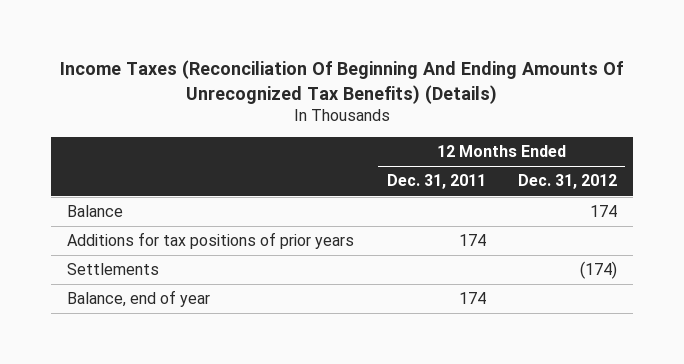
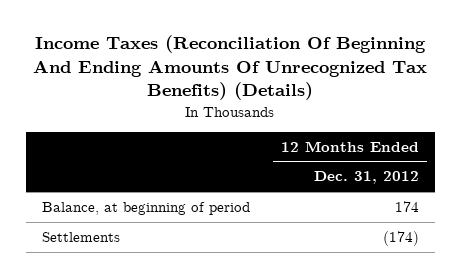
[386,174,486,190] Dec. 31, 2011 -> none
[67,232,355,250] Additions for tax positions of prior years -> none
[67,205,124,218] Balance -> [41,202,250,216] Balance, at beginning of period
[67,290,211,308] Balance, end of year -> none

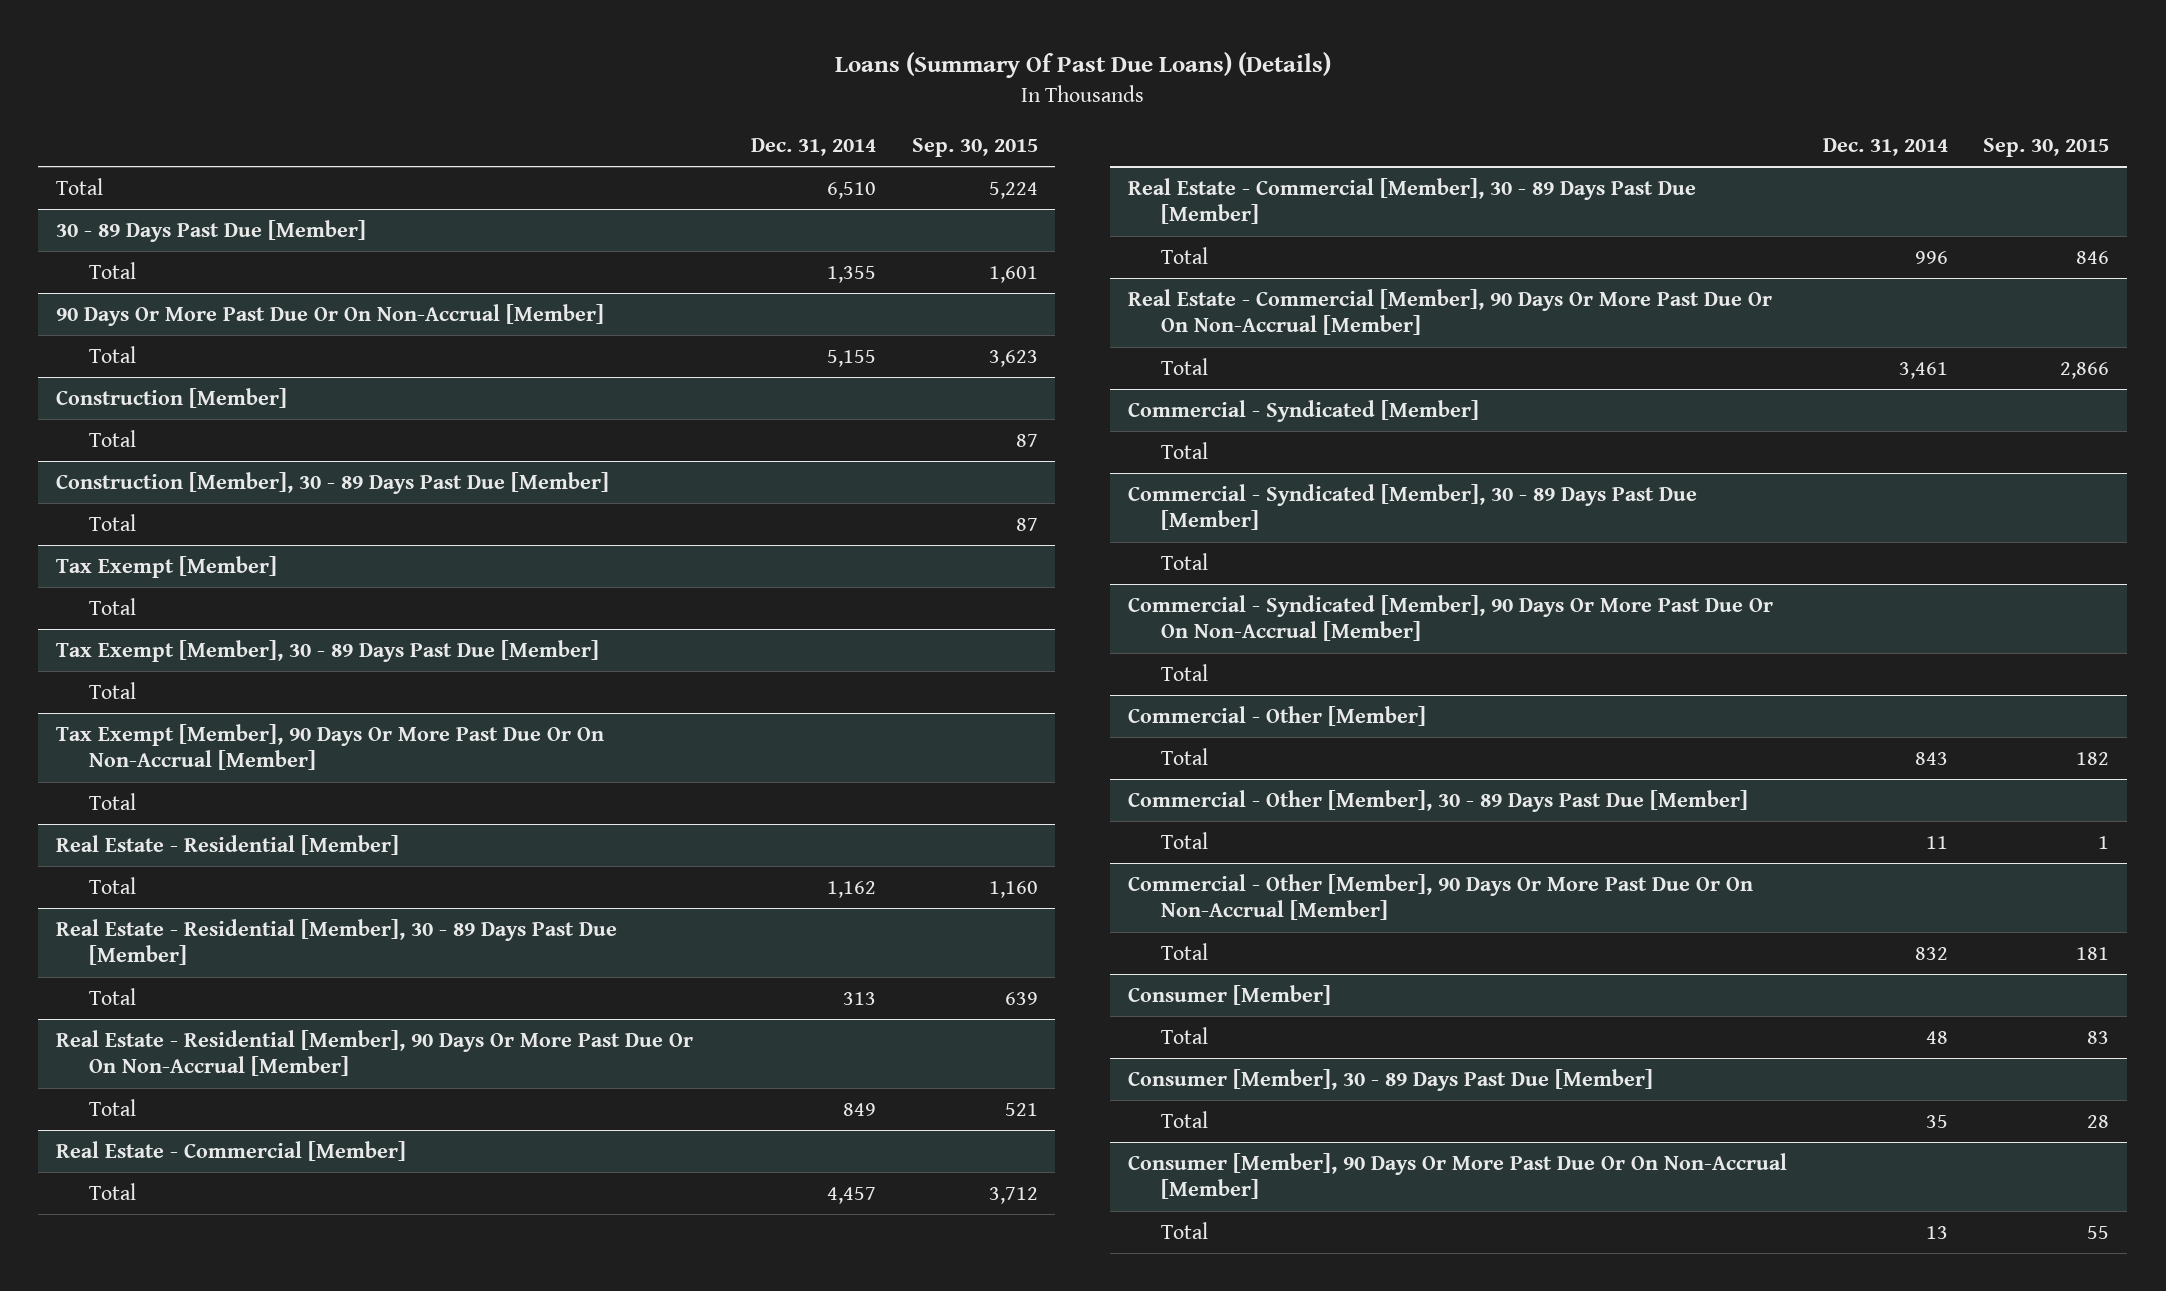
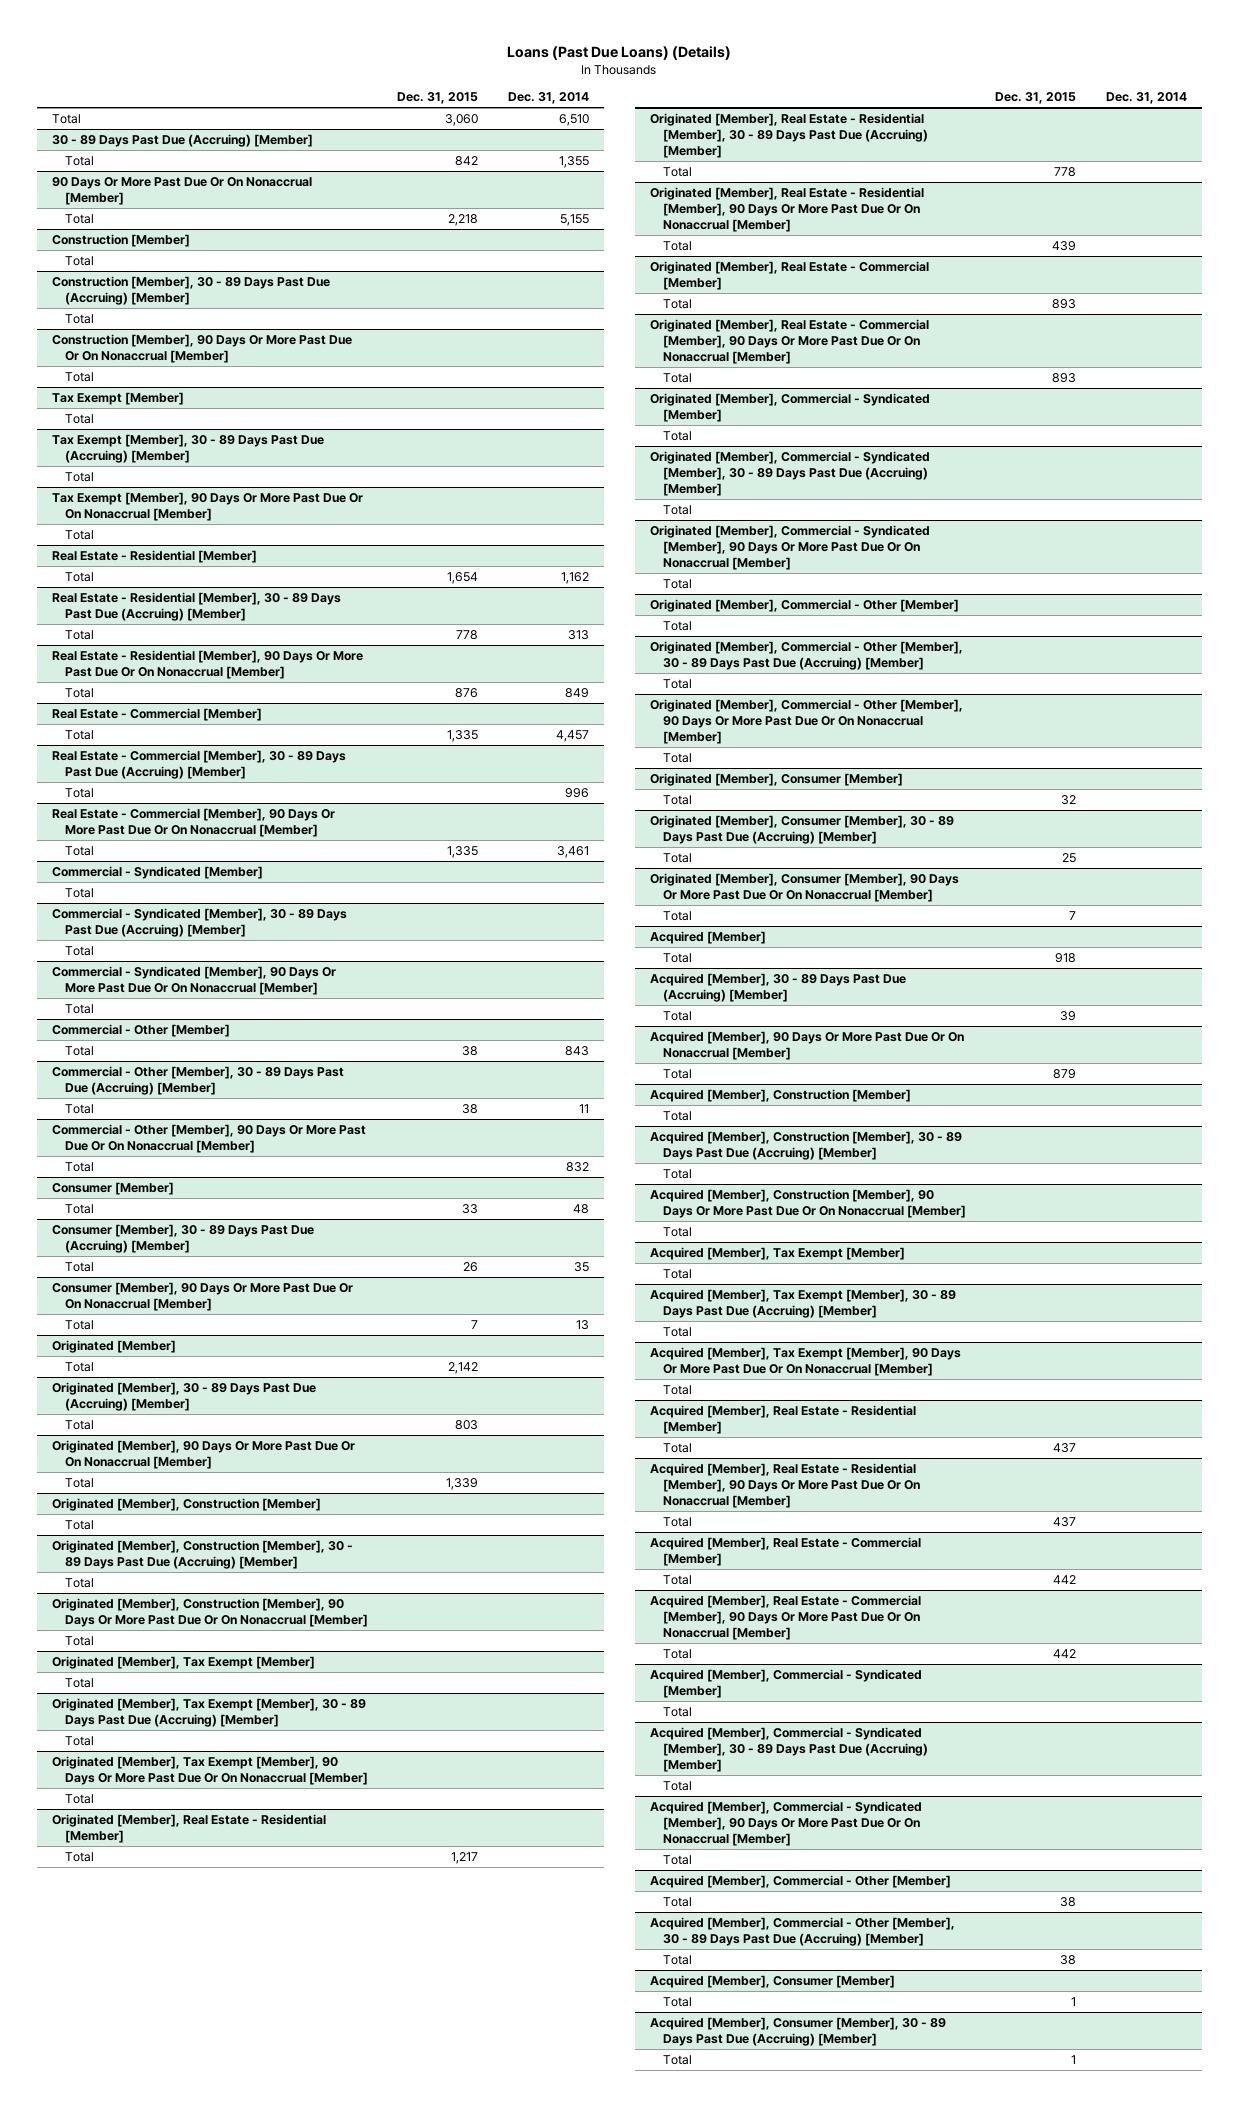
[834,52,1331,79] Loans (Summary Of Past Due Loans) (Details) -> [507,45,732,60] Loans (Past Due Loans) (Details)
[911,137,1038,157] Sep. 30, 2015 -> none
none -> [397,92,479,105] Dec. 31, 2015
[56,219,367,242] 30 - 89 Days Past Due [Member] -> [52,133,314,147] 30 - 89 Days Past Due (Accruing) [Member]
[56,303,605,326] 90 Days Or More Past Due Or On Non-Accrual [Member] -> [52,176,313,205] 90 Days Or More Past Due Or On Nonaccrual [Member]
[56,471,610,494] Construction [Member], 30 - 89 Days Past Due [Member] -> [52,275,331,305] Construction [Member], 30 - 89 Days Past Due (Accruing) [Member]
none -> [52,333,353,363] Construction [Member], 90 Days Or More Past Due Or On Nonaccrual [Member]
none -> [64,371,94,382] Total
[56,639,600,662] Tax Exempt [Member], 30 - 89 Days Past Due [Member] -> [52,433,325,463] Tax Exempt [Member], 30 - 89 Days Past Due (Accruing) [Member]
[56,723,605,771] Tax Exempt [Member], 90 Days Or More Past Due Or On Non-Accrual [Member] -> [52,491,364,521] Tax Exempt [Member], 90 Days Or More Past Due Or On Nonaccrual [Member]
[56,918,618,966] Real Estate - Residential [Member], 30 - 89 Days Past Due [Member] -> [52,591,342,621] Real Estate - Residential [Member], 30 - 89 Days Past Due (Accruing) [Member]
[56,1029,694,1077] Real Estate - Residential [Member], 90 Days Or More Past Due Or On Non-Accrual [Member] -> [52,649,364,679] Real Estate - Residential [Member], 90 Days Or More Past Due Or On Nonaccrual [Member]
[1127,177,1696,225] Real Estate - Commercial [Member], 30 - 89 Days Past Due [Member] -> [52,749,347,779] Real Estate - Commercial [Member], 30 - 89 Days Past Due (Accruing) [Member]
[1127,288,1772,336] Real Estate - Commercial [Member], 90 Days Or More Past Due Or On Non-Accrual [Member] -> [52,807,336,837] Real Estate - Commercial [Member], 90 Days Or More Past Due Or On Nonaccrual [Member]
[1127,483,1697,531] Commercial - Syndicated [Member], 30 - 89 Days Past Due [Member] -> [52,907,348,937] Commercial - Syndicated [Member], 30 - 89 Days Past Due (Accruing) [Member]
[1127,594,1773,642] Commercial - Syndicated [Member], 90 Days Or More Past Due Or On Non-Accrual [Member] -> [52,965,337,995] Commercial - Syndicated [Member], 90 Days Or More Past Due Or On Nonaccrual [Member]
[1127,789,1748,812] Commercial - Other [Member], 30 - 89 Days Past Due [Member] -> [52,1065,345,1095] Commercial - Other [Member], 30 - 89 Days Past Due (Accruing) [Member]
[1127,873,1753,921] Commercial - Other [Member], 90 Days Or More Past Due Or On Non-Accrual [Member] -> [52,1123,367,1153] Commercial - Other [Member], 90 Days Or More Past Due Or On Nonaccrual [Member]
[1127,1068,1653,1091] Consumer [Member], 30 - 89 Days Past Due [Member] -> [52,1223,315,1253] Consumer [Member], 30 - 89 Days Past Due (Accruing) [Member]
[1127,1152,1787,1200] Consumer [Member], 90 Days Or More Past Due Or On Non-Accrual [Member] -> [52,1281,354,1311] Consumer [Member], 90 Days Or More Past Due Or On Nonaccrual [Member]
none -> [52,1339,177,1353] Originated [Member]
none -> [64,1361,94,1372] Total
none -> [52,1381,317,1411] Originated [Member], 30 - 89 Days Past Due (Accruing) [Member]
none -> [64,1419,94,1430] Total
none -> [52,1439,356,1469] Originated [Member], 90 Days Or More Past Due Or On Nonaccrual [Member]
none -> [64,1477,94,1488] Total
none -> [52,1497,322,1511] Originated [Member], Construction [Member]
none -> [64,1519,94,1530] Total
none -> [52,1539,354,1569] Originated [Member], Construction [Member], 30 - 89 Days Past Due (Accruing) [Member]
none -> [64,1577,94,1588] Total
none -> [52,1597,368,1627] Originated [Member], Construction [Member], 90 Days Or More Past Due Or On Nonaccrual [Member]
none -> [64,1635,94,1646] Total
none -> [52,1655,316,1669] Originated [Member], Tax Exempt [Member]
none -> [64,1677,94,1688] Total
none -> [52,1697,367,1727] Originated [Member], Tax Exempt [Member], 30 - 89 Days Past Due (Accruing) [Member]
none -> [64,1735,94,1746] Total
none -> [52,1755,368,1785] Originated [Member], Tax Exempt [Member], 90 Days Or More Past Due Or On Nonaccrual [Member]
none -> [64,1793,94,1804] Total
none -> [52,1813,327,1843] Originated [Member], Real Estate - Residential [Member]
none -> [64,1851,94,1862] Total
none -> [650,112,928,158] Originated [Member], Real Estate - Residential [Member], 30 - 89 Days Past Due (Accruing) [Member]
none -> [662,166,692,177] Total
none -> [650,186,925,232] Originated [Member], Real Estate - Residential [Member], 90 Days Or More Past Due Or On Nonaccrual [Member]
none -> [662,240,692,251] Total
none -> [650,260,930,290] Originated [Member], Real Estate - Commercial [Member]
none -> [662,298,692,309] Total
none -> [650,318,930,364] Originated [Member], Real Estate - Commercial [Member], 90 Days Or More Past Due Or On Nonaccrual [Member]
none -> [662,372,692,383] Total
none -> [650,392,931,422] Originated [Member], Commercial - Syndicated [Member]
none -> [662,430,692,441] Total
none -> [650,450,931,496] Originated [Member], Commercial - Syndicated [Member], 30 - 89 Days Past Due (Accruing) [Member]
none -> [662,504,692,515] Total
none -> [650,524,931,570] Originated [Member], Commercial - Syndicated [Member], 90 Days Or More Past Due Or On Nonaccrual [Member]
none -> [662,578,692,589] Total
none -> [650,598,960,612] Originated [Member], Commercial - Other [Member]
none -> [662,620,692,631] Total
none -> [650,640,964,670] Originated [Member], Commercial - Other [Member], 30 - 89 Days Past Due (Accruing) [Member]
none -> [662,678,692,689] Total
none -> [650,698,964,744] Originated [Member], Commercial - Other [Member], 90 Days Or More Past Due Or On Nonaccrual [Member]
none -> [662,752,692,763] Total
none -> [650,772,904,786] Originated [Member], Consumer [Member]
none -> [662,794,692,805] Total
none -> [650,814,955,844] Originated [Member], Consumer [Member], 30 - 89 Days Past Due (Accruing) [Member]
none -> [662,852,692,863] Total
none -> [650,872,960,902] Originated [Member], Consumer [Member], 90 Days Or More Past Due Or On Nonaccrual [Member]
none -> [662,910,692,921] Total
none -> [650,930,767,944] Acquired [Member]
none -> [662,952,692,963] Total
none -> [650,972,907,1002] Acquired [Member], 30 - 89 Days Past Due (Accruing) [Member]
none -> [662,1010,692,1021] Total
none -> [650,1030,965,1060] Acquired [Member], 90 Days Or More Past Due Or On Nonaccrual [Member]
none -> [662,1068,692,1079] Total
none -> [650,1088,912,1102] Acquired [Member], Construction [Member]
none -> [662,1110,692,1121] Total
none -> [650,1130,963,1160] Acquired [Member], Construction [Member], 30 - 89 Days Past Due (Accruing) [Member]
none -> [662,1168,692,1179] Total
none -> [650,1188,966,1218] Acquired [Member], Construction [Member], 90 Days Or More Past Due Or On Nonaccrual [Member]
none -> [662,1226,692,1237] Total
none -> [650,1246,906,1260] Acquired [Member], Tax Exempt [Member]
none -> [662,1268,692,1279] Total
none -> [650,1288,957,1318] Acquired [Member], Tax Exempt [Member], 30 - 89 Days Past Due (Accruing) [Member]
none -> [662,1326,692,1337] Total
none -> [650,1346,962,1376] Acquired [Member], Tax Exempt [Member], 90 Days Or More Past Due Or On Nonaccrual [Member]
none -> [662,1384,692,1395] Total
none -> [650,1404,917,1434] Acquired [Member], Real Estate - Residential [Member]
none -> [662,1442,692,1453] Total
none -> [650,1462,920,1508] Acquired [Member], Real Estate - Residential [Member], 90 Days Or More Past Due Or On Nonaccrual [Member]
none -> [662,1516,692,1527] Total
none -> [650,1536,922,1566] Acquired [Member], Real Estate - Commercial [Member]
none -> [662,1574,692,1585] Total
none -> [650,1594,922,1640] Acquired [Member], Real Estate - Commercial [Member], 90 Days Or More Past Due Or On Nonaccrual [Member]
none -> [662,1648,692,1659] Total
none -> [650,1668,923,1698] Acquired [Member], Commercial - Syndicated [Member]
none -> [662,1706,692,1717] Total
none -> [650,1726,928,1772] Acquired [Member], Commercial - Syndicated [Member], 30 - 89 Days Past Due (Accruing) [Member]
none -> [662,1780,692,1791] Total
none -> [650,1800,923,1846] Acquired [Member], Commercial - Syndicated [Member], 90 Days Or More Past Due Or On Nonaccrual [Member]
none -> [662,1854,692,1865] Total
none -> [650,1874,952,1888] Acquired [Member], Commercial - Other [Member]
none -> [662,1896,692,1907] Total
none -> [650,1916,956,1946] Acquired [Member], Commercial - Other [Member], 30 - 89 Days Past Due (Accruing) [Member]
none -> [662,1954,692,1965] Total
none -> [650,1974,896,1988] Acquired [Member], Consumer [Member]
none -> [662,1996,692,2007] Total
none -> [650,2016,947,2046] Acquired [Member], Consumer [Member], 30 - 89 Days Past Due (Accruing) [Member]
none -> [662,2054,692,2065] Total

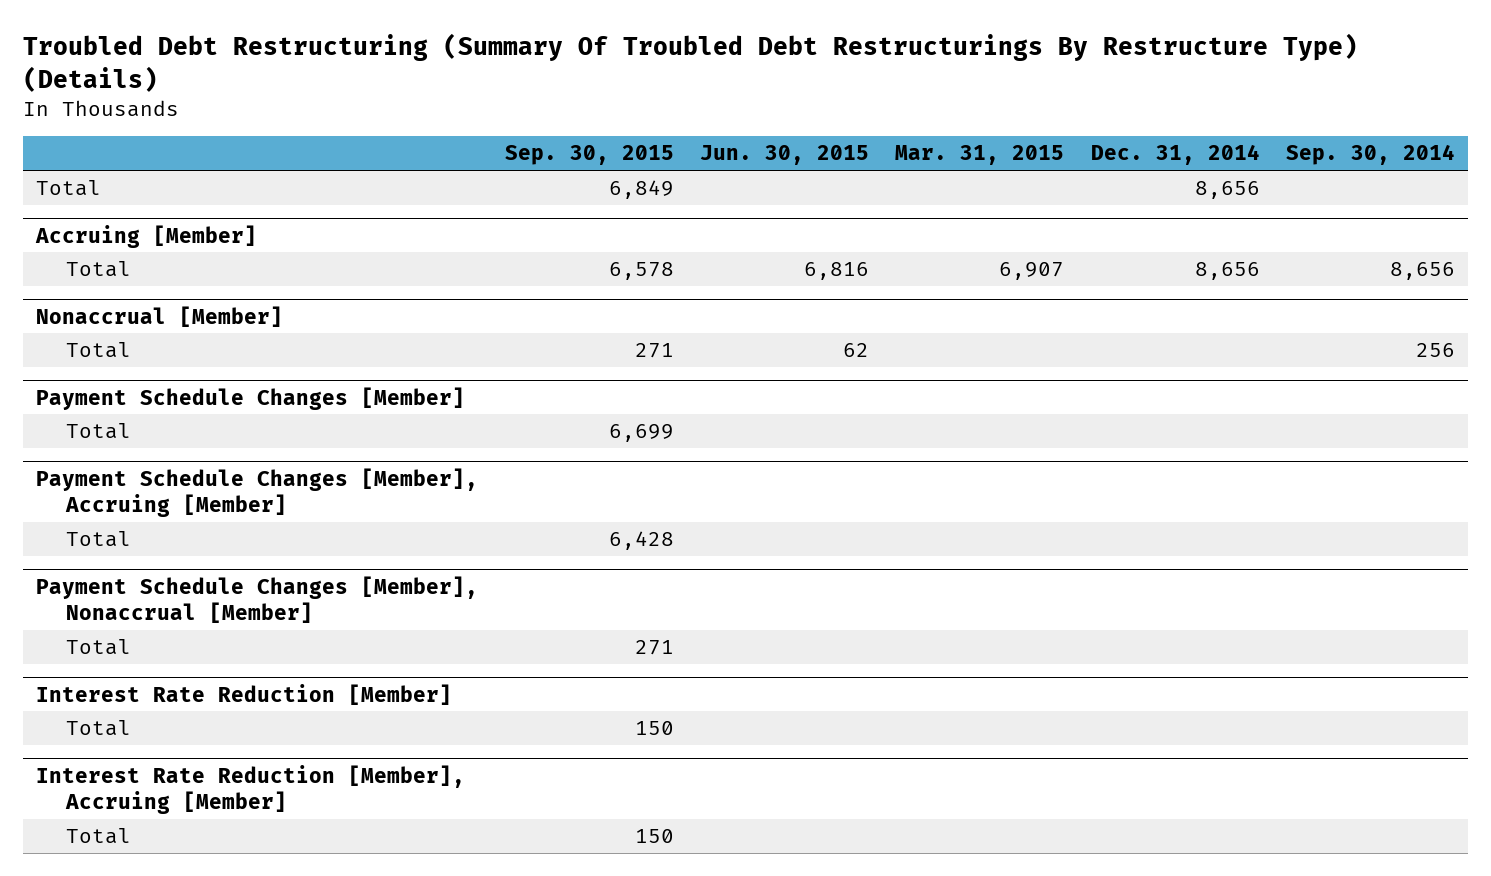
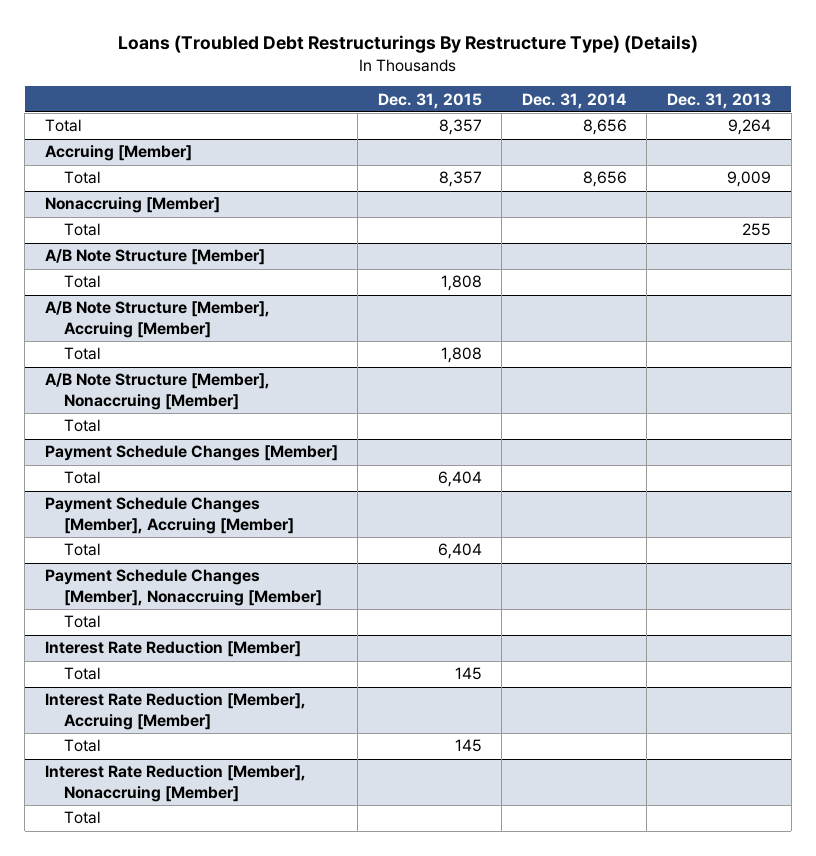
[23,33,1359,92] Troubled Debt Restructuring (Summary Of Troubled Debt Restructurings By Restructure Type) (Details) -> [117,35,698,54] Loans (Troubled Debt Restructurings By Restructure Type) (Details)
[504,145,674,166] Sep. 30, 2015 -> none
[699,145,869,166] Jun. 30, 2015 -> none
[895,145,1065,166] Mar. 31, 2015 -> none
[1285,144,1455,166] Sep. 30, 2014 -> none
none -> [377,92,482,109] Dec. 31, 2015
none -> [666,92,771,109] Dec. 31, 2013
[36,305,284,327] Nonaccrual [Member] -> [44,197,220,214] Nonaccruing [Member]
none -> [44,249,265,266] A/B Note Structure [Member]
none -> [63,275,100,289] Total
none -> [44,301,270,338] A/B Note Structure [Member], Accruing [Member]
none -> [63,347,100,361] Total
none -> [44,373,270,410] A/B Note Structure [Member], Nonaccruing [Member]
none -> [63,419,100,433] Total
[36,575,479,624] Payment Schedule Changes [Member], Nonaccrual [Member] -> [44,569,322,606] Payment Schedule Changes [Member], Nonaccruing [Member]
none -> [44,765,306,802] Interest Rate Reduction [Member], Nonaccruing [Member]
none -> [63,811,100,825] Total

